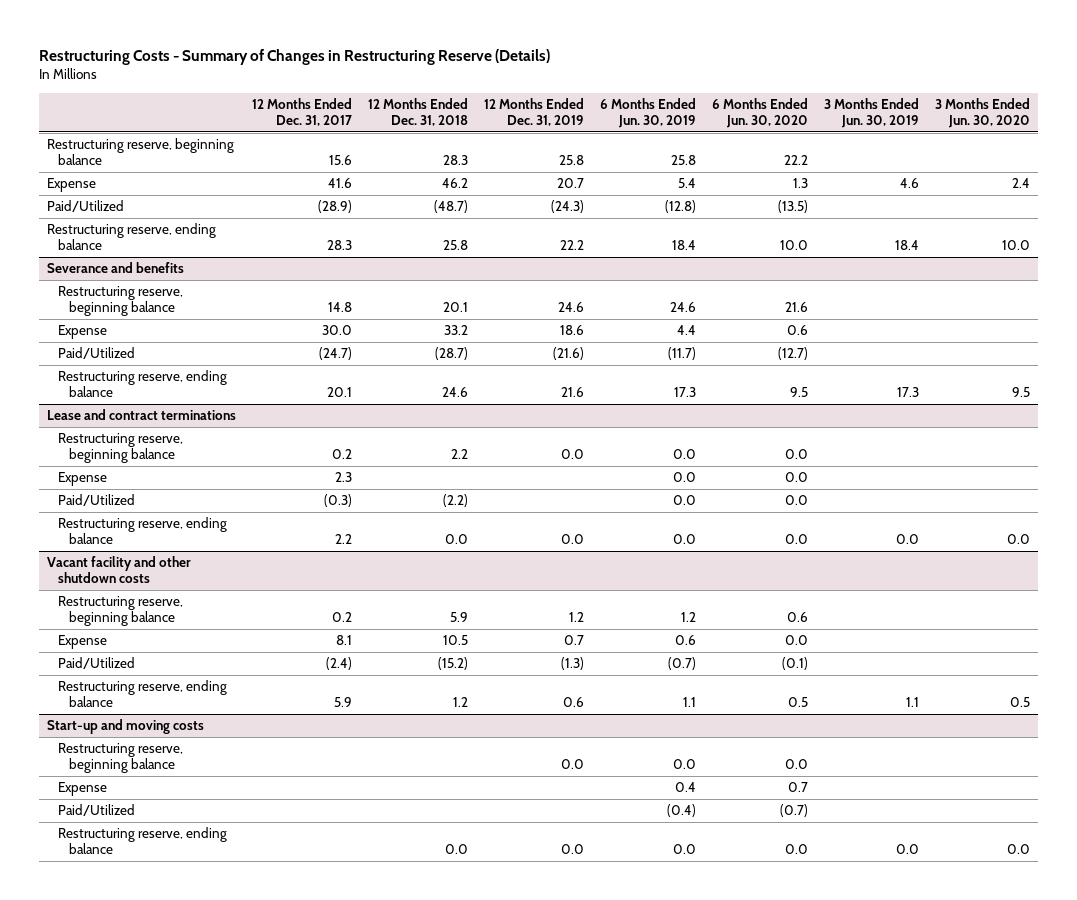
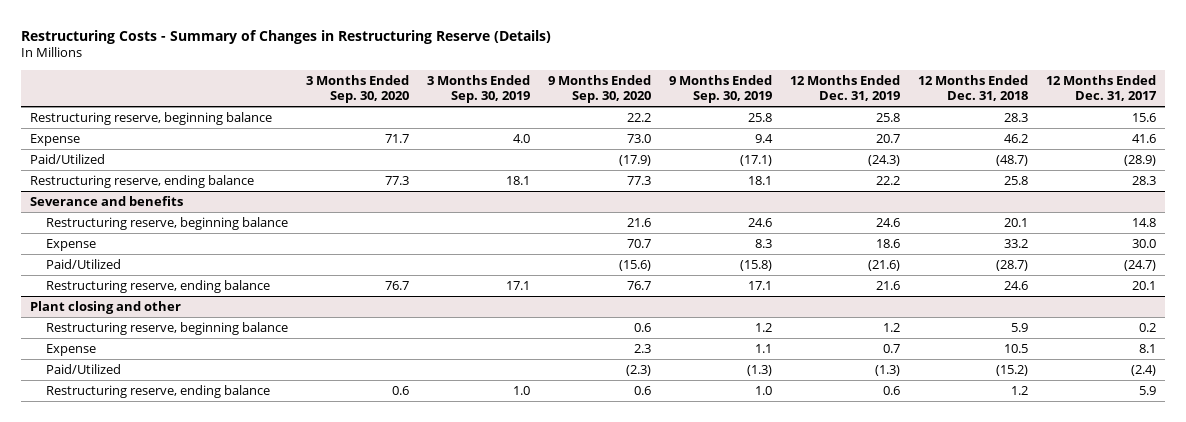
[599,97,696,129] 6 Months Ended Jun. 30, 2019 -> none
[711,97,808,129] 6 Months Ended Jun. 30, 2020 -> none
[823,97,919,129] 3 Months Ended Jun. 30, 2019 -> none
[934,97,1030,129] 3 Months Ended Jun. 30, 2020 -> none
none -> [306,74,410,104] 3 Months Ended Sep. 30, 2020
none -> [427,74,531,104] 3 Months Ended Sep. 30, 2019
none -> [548,74,652,104] 9 Months Ended Sep. 30, 2020
none -> [669,74,773,104] 9 Months Ended Sep. 30, 2019
[47,409,237,421] Lease and contract terminations -> none
[58,433,184,464] Restructuring reserve, beginning balance -> none
[58,472,108,487] Expense -> none
[58,494,136,507] Paid/Utilized -> none
[58,517,228,545] Restructuring reserve, ending balance -> none
[47,556,192,584] Vacant facility and other shutdown costs -> [30,301,182,315] Plant closing and other
[47,719,205,735] Start-up and moving costs -> none
[58,743,184,774] Restructuring reserve, beginning balance -> none
[58,782,108,797] Expense -> none
[58,804,136,817] Paid/Utilized -> none
[58,827,228,855] Restructuring reserve, ending balance -> none

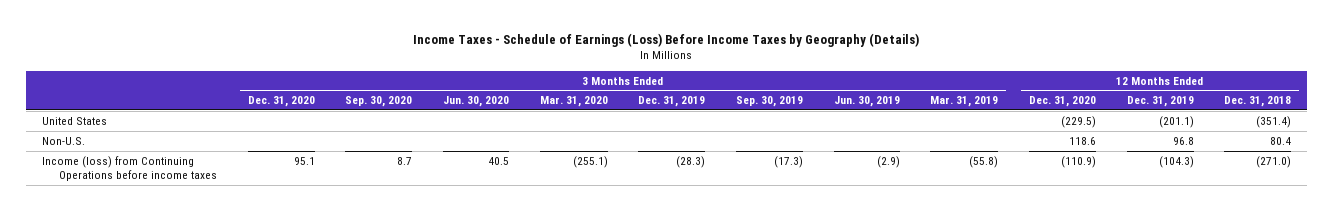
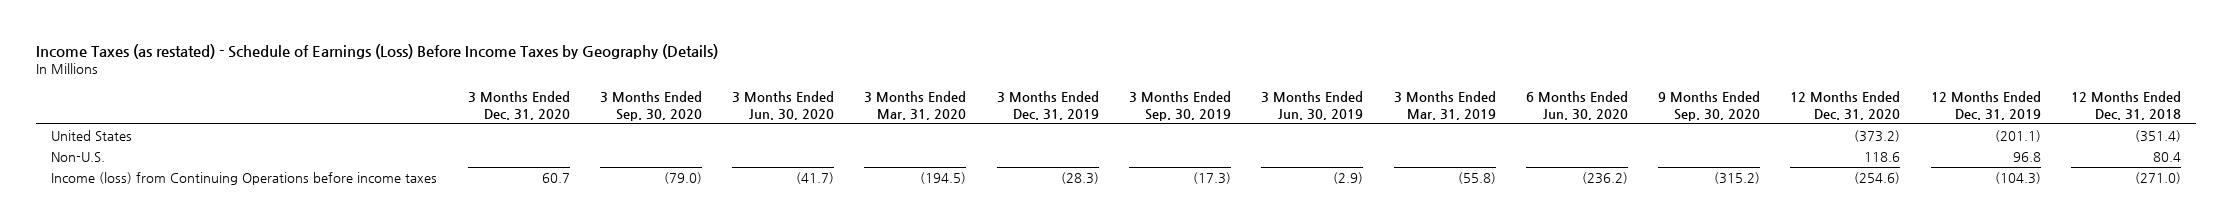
[413,32,920,47] Income Taxes - Schedule of Earnings (Loss) Before Income Taxes by Geography (Details) -> [36,44,719,60] Income Taxes (as restated) - Schedule of Earnings (Loss) Before Income Taxes by Geography (Details)
none -> [1525,91,1628,120] 6 Months Ended Jun. 30, 2020
none -> [1658,91,1761,121] 9 Months Ended Sep. 30, 2020
[1060,115,1096,128] (229.5) -> [1854,129,1901,142] (373.2)
[293,156,315,165] 95.1 -> [541,172,570,183] 60.7
[397,156,413,165] 8.7 -> [663,171,702,184] (79.0)
[488,156,510,165] 40.5 -> [796,171,835,184] (41.7)
[572,155,608,168] (255.1) -> [920,171,967,184] (194.5)
[1060,155,1096,168] (110.9) -> [1854,171,1901,184] (254.6)

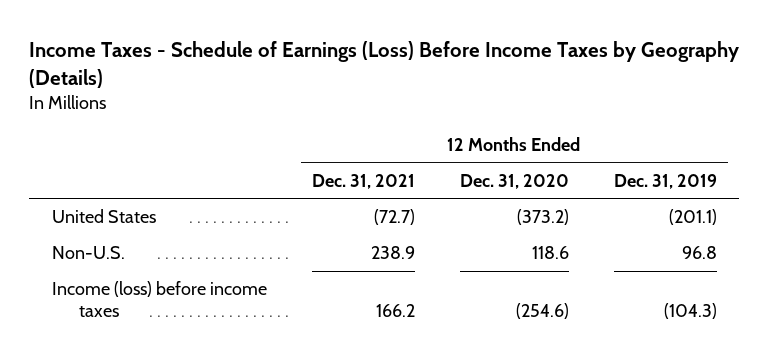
[36,44,719,60] Income Taxes (as restated) - Schedule of Earnings (Loss) Before Income Taxes by Geography (Details) -> [29,41,740,88] Income Taxes - Schedule of Earnings (Loss) Before Income Taxes by Geography (Details)
[467,91,570,120] 3 Months Ended Dec. 31, 2020 -> none
[599,91,702,121] 3 Months Ended Sep. 30, 2020 -> none
[732,91,835,120] 3 Months Ended Jun. 30, 2020 -> none
[864,91,967,120] 3 Months Ended Mar. 31, 2020 -> none
[996,91,1099,120] 3 Months Ended Dec. 31, 2019 -> none
[1128,91,1231,121] 3 Months Ended Sep. 30, 2019 -> none
[1261,91,1364,120] 3 Months Ended Jun. 30, 2019 -> none
[1393,91,1496,120] 3 Months Ended Mar. 31, 2019 -> none
[1525,91,1628,120] 6 Months Ended Jun. 30, 2020 -> none
[1658,91,1761,121] 9 Months Ended Sep. 30, 2020 -> none
[2071,91,2182,120] 12 Months Ended Dec. 31, 2018 -> none
none -> [311,173,415,189] Dec. 31, 2021
[51,171,438,185] Income (loss) from Continuing Operations before income taxes -> [51,281,267,318] Income (loss) before income taxes

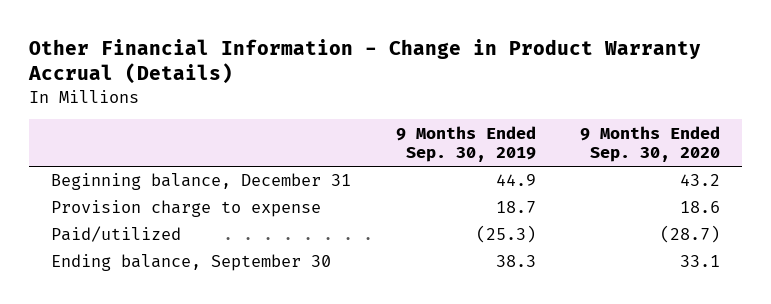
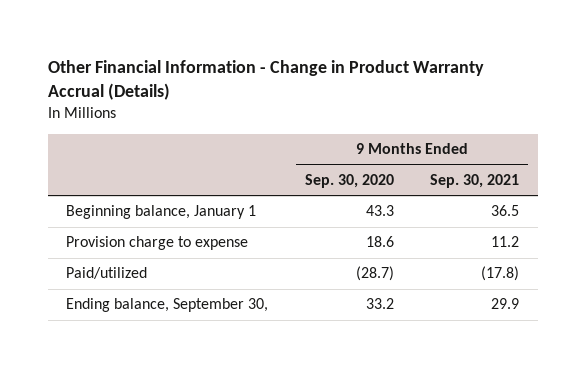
[395,125,536,163] 9 Months Ended Sep. 30, 2019 -> none
none -> [430,174,520,189] Sep. 30, 2021
[51,173,352,191] Beginning balance, December 31 -> [66,205,257,220] Beginning balance, January 1
[680,174,721,187] 43.2 -> [365,205,394,217] 43.3
[51,254,332,272] Ending balance, September 30 -> [66,298,269,313] Ending balance, September 30,
[680,255,721,268] 33.1 -> [365,298,394,310] 33.2

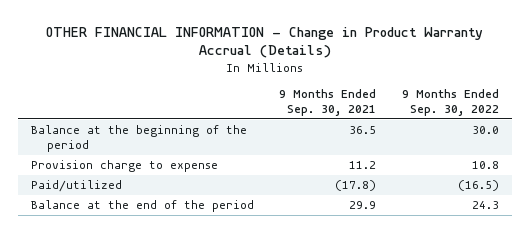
[48,59,485,101] Other Financial Information - Change in Product Warranty Accrual (Details) -> [45,26,483,59] OTHER FINANCIAL INFORMATION - Change in Product Warranty Accrual (Details)
[304,174,394,189] Sep. 30, 2020 -> none
none -> [402,89,500,116] 9 Months Ended Sep. 30, 2022
[66,205,257,220] Beginning balance, January 1 -> [30,125,247,153] Balance at the beginning of the period
[66,298,269,313] Ending balance, September 30, -> [30,200,254,213] Balance at the end of the period

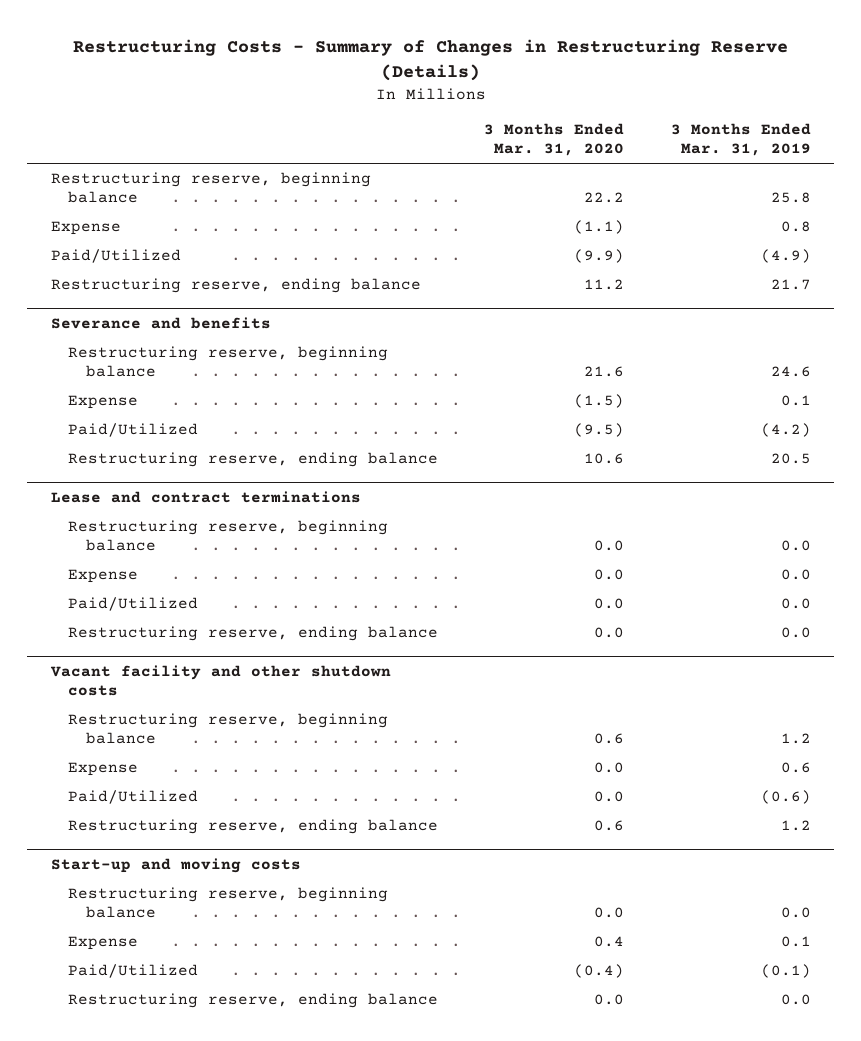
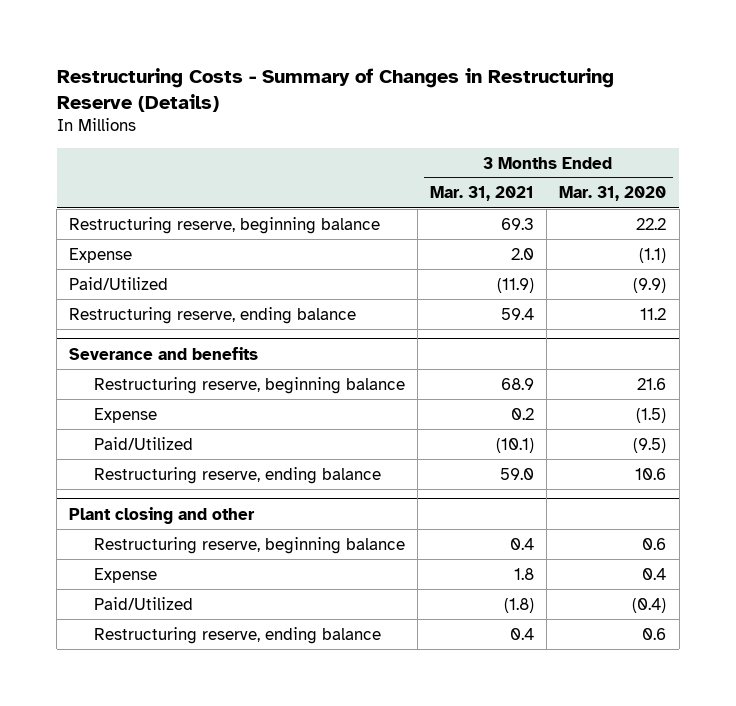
[670,123,811,157] 3 Months Ended Mar. 31, 2019 -> none
none -> [430,186,535,202] Mar. 31, 2021
[50,490,361,503] Lease and contract terminations -> none
[68,520,389,552] Restructuring reserve, beginning balance -> none
[68,569,139,584] Expense -> none
[68,597,199,612] Paid/Utilized -> none
[68,626,439,642] Restructuring reserve, ending balance -> none
[49,664,391,696] Vacant facility and other shutdown costs -> [69,506,256,524] Plant closing and other
[68,762,139,777] Expense -> none
[68,790,199,805] Paid/Utilized -> none
[68,819,439,835] Restructuring reserve, ending balance -> none
[50,857,301,873] Start-up and moving costs -> none
[68,887,389,919] Restructuring reserve, beginning balance -> none
[594,994,625,1006] 0.0 -> [642,627,667,640] 0.6

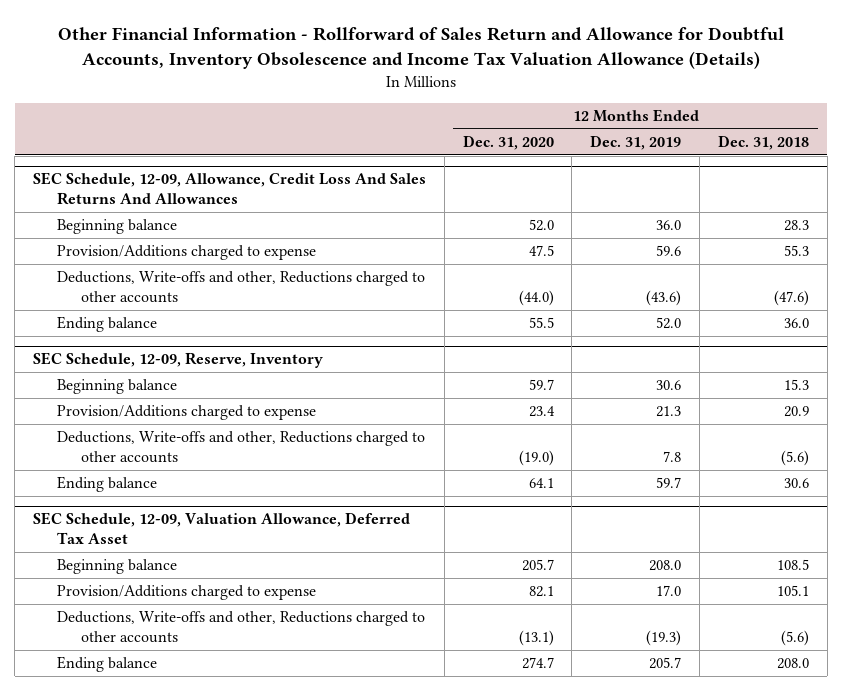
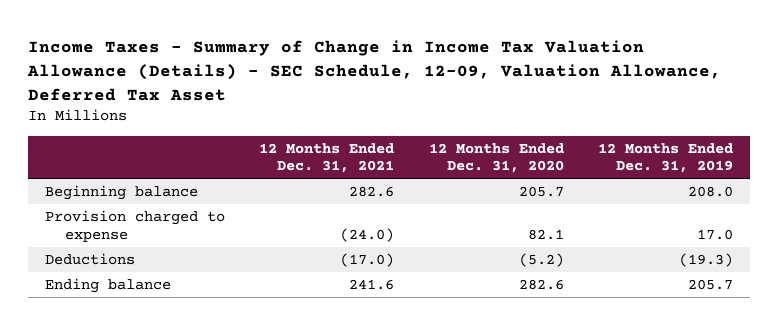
[57,26,784,69] Other Financial Information - Rollforward of Sales Return and Allowance for Doubtful Accounts, Inventory Obsolescence and Income Tax Valuation Allowance (Details) -> [26,39,721,101] Income Taxes - Summary of Change in Income Tax Valuation Allowance (Details) - SEC Schedule, 12-09, Valuation Allowance, Deferred Tax Asset
[717,134,809,150] Dec. 31, 2018 -> none
none -> [259,142,395,174] 12 Months Ended Dec. 31, 2021
[32,172,426,206] SEC Schedule, 12-09, Allowance, Credit Loss And Sales Returns And Allowances -> none
[57,219,178,235] Beginning balance -> none
[57,245,317,261] Provision/Additions charged to expense -> none
[57,271,426,304] Deductions, Write-offs and other, Reductions charged to other accounts -> none
[57,316,158,333] Ending balance -> none
[32,352,323,369] SEC Schedule, 12-09, Reserve, Inventory -> none
[57,379,178,395] Beginning balance -> none
[57,405,317,421] Provision/Additions charged to expense -> none
[57,431,426,464] Deductions, Write-offs and other, Reductions charged to other accounts -> none
[57,476,158,493] Ending balance -> none
[32,512,410,545] SEC Schedule, 12-09, Valuation Allowance, Deferred Tax Asset -> none
[57,611,426,644] Deductions, Write-offs and other, Reductions charged to other accounts -> none
[57,585,317,601] Provision/Additions charged to expense -> [44,209,225,242] Provision charged to expense
none -> [44,252,135,265] Deductions
[521,657,554,670] 274.7 -> [518,278,564,290] 282.6

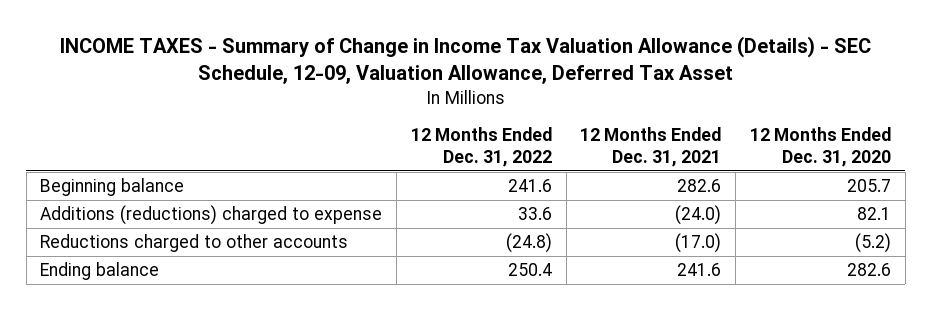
[26,39,721,101] Income Taxes - Summary of Change in Income Tax Valuation Allowance (Details) - SEC Schedule, 12-09, Valuation Allowance, Deferred Tax Asset -> [59,36,871,85] INCOME TAXES - Summary of Change in Income Tax Valuation Allowance (Details) - SEC Schedule, 12-09, Valuation Allowance, Deferred Tax Asset
[597,142,733,174] 12 Months Ended Dec. 31, 2019 -> none
none -> [410,127,552,167] 12 Months Ended Dec. 31, 2022
[44,209,225,242] Provision charged to expense -> [40,205,383,226] Additions (reductions) charged to expense
[44,252,135,265] Deductions -> [40,234,349,253] Reductions charged to other accounts

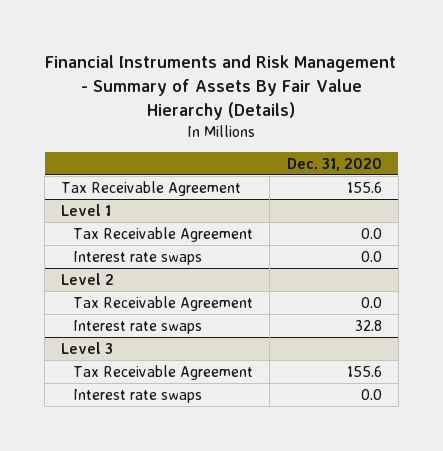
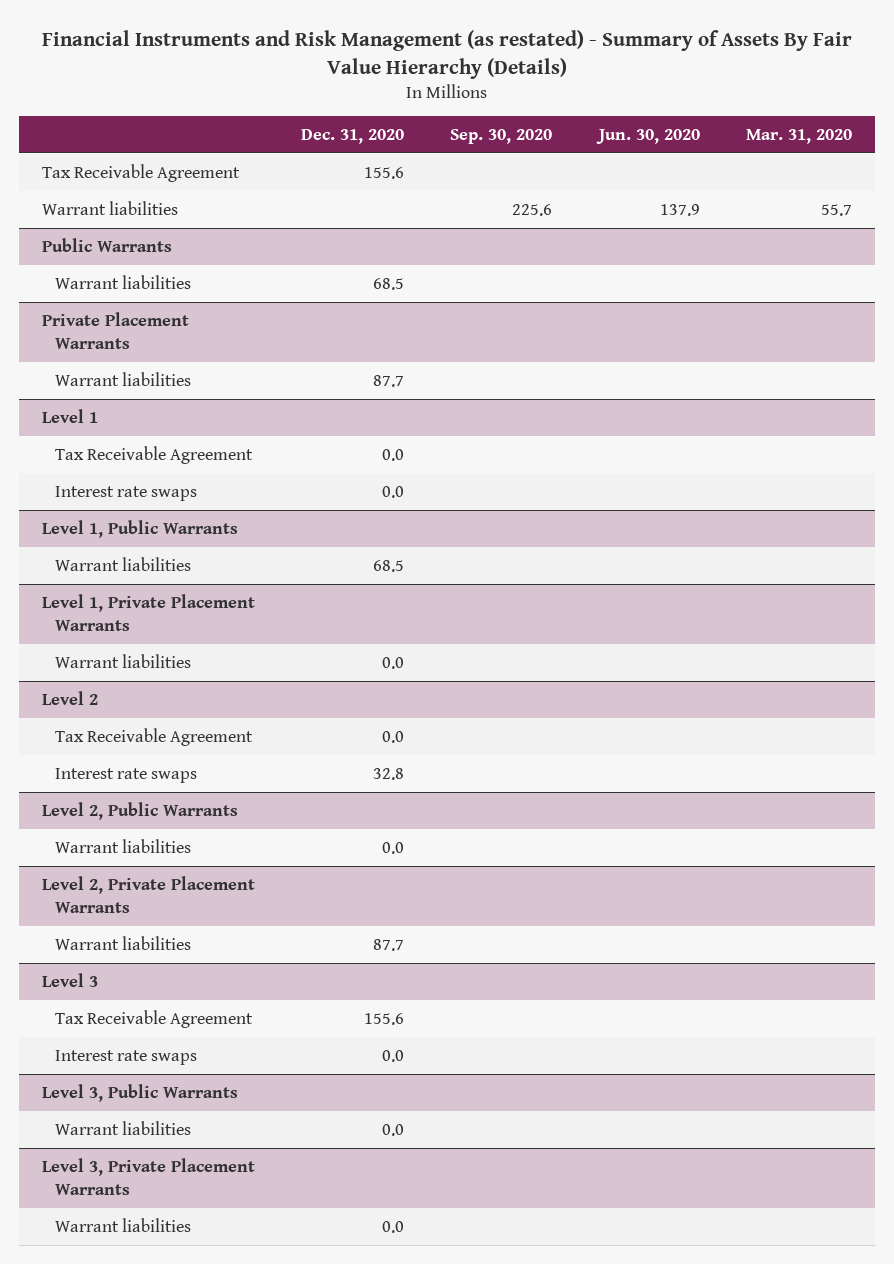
[45,55,397,120] Financial Instruments and Risk Management - Summary of Assets By Fair Value Hierarchy (Details) -> [41,30,852,80] Financial Instruments and Risk Management (as restated) - Summary of Assets By Fair Value Hierarchy (Details)
none -> [450,129,553,145] Sep. 30, 2020
none -> [595,129,700,145] Jun. 30, 2020
none -> [746,129,853,145] Mar. 31, 2020
none -> [41,200,178,215] Warrant liabilities
none -> [41,237,172,252] Public Warrants
none -> [55,274,192,289] Warrant liabilities
none -> [41,311,189,350] Private Placement Warrants
none -> [55,371,192,386] Warrant liabilities
none -> [41,519,238,538] Level 1, Public Warrants
none -> [55,556,192,571] Warrant liabilities
none -> [41,593,255,632] Level 1, Private Placement Warrants
none -> [55,653,192,668] Warrant liabilities
none -> [41,801,238,820] Level 2, Public Warrants
none -> [55,838,192,853] Warrant liabilities
none -> [41,875,255,914] Level 2, Private Placement Warrants
none -> [55,935,192,950] Warrant liabilities
none -> [41,1083,238,1102] Level 3, Public Warrants
none -> [55,1120,192,1135] Warrant liabilities
none -> [41,1157,255,1196] Level 3, Private Placement Warrants
none -> [55,1217,192,1232] Warrant liabilities

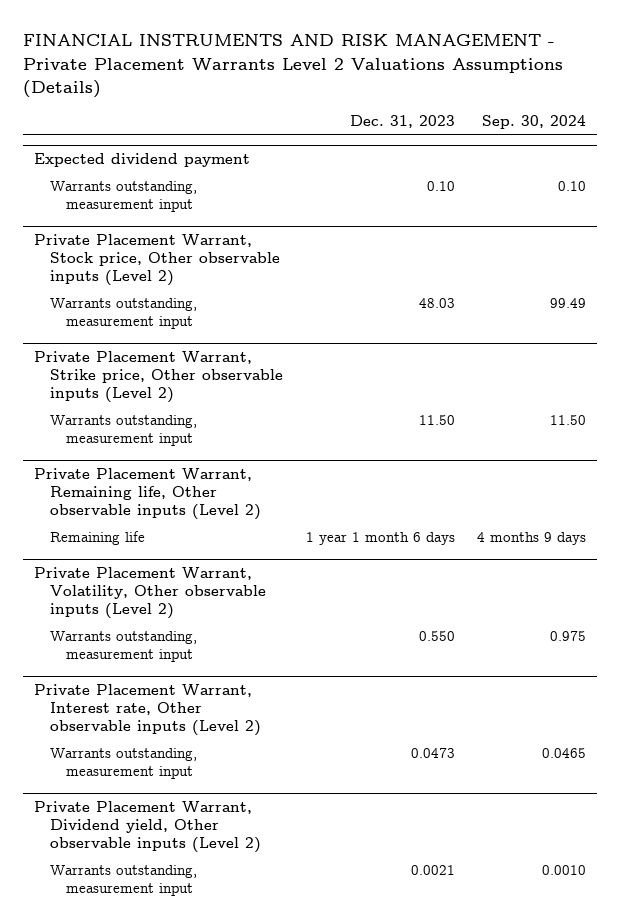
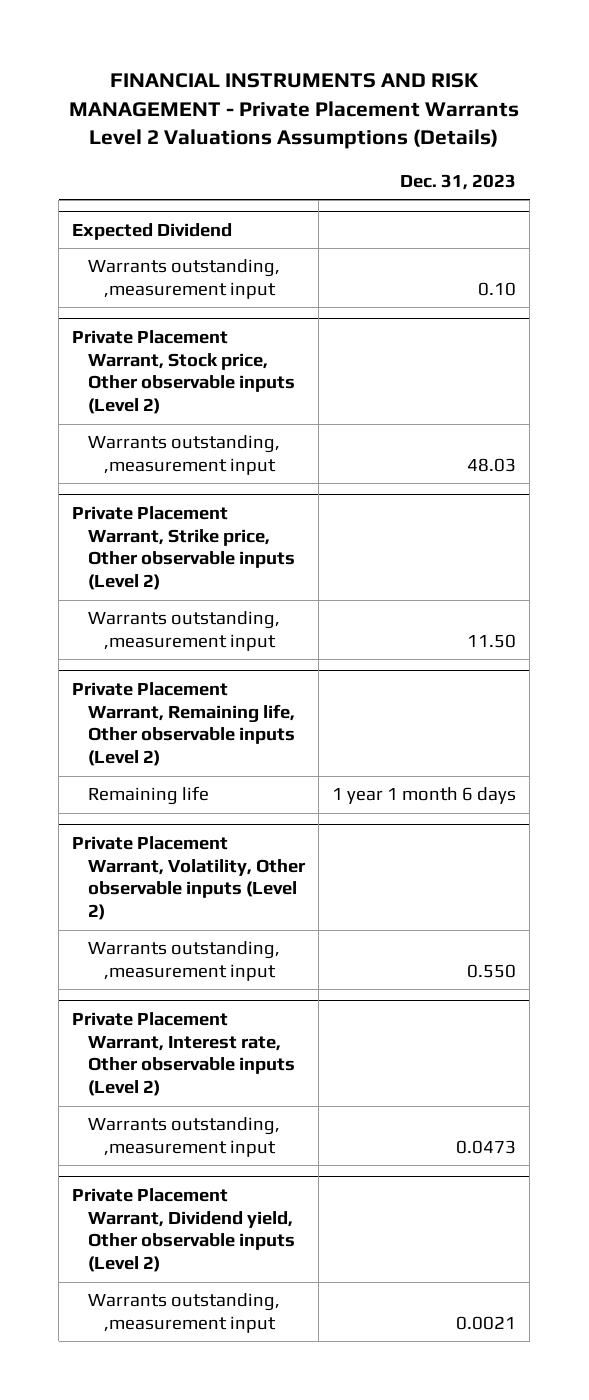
[482,115,587,130] Sep. 30, 2024 -> none
[34,152,251,167] Expected dividend payment -> [72,222,233,240] Expected Dividend
[50,180,198,212] Warrants outstanding, measurement input -> [88,259,281,300] Warrants outstanding, ,measurement input
[50,297,198,329] Warrants outstanding, measurement input -> [88,435,281,476] Warrants outstanding, ,measurement input
[50,414,198,446] Warrants outstanding, measurement input -> [88,611,281,652] Warrants outstanding, ,measurement input
[50,630,198,662] Warrants outstanding, measurement input -> [88,941,281,982] Warrants outstanding, ,measurement input
[50,747,198,779] Warrants outstanding, measurement input -> [88,1117,281,1158] Warrants outstanding, ,measurement input
[50,864,198,896] Warrants outstanding, measurement input -> [88,1293,281,1334] Warrants outstanding, ,measurement input

